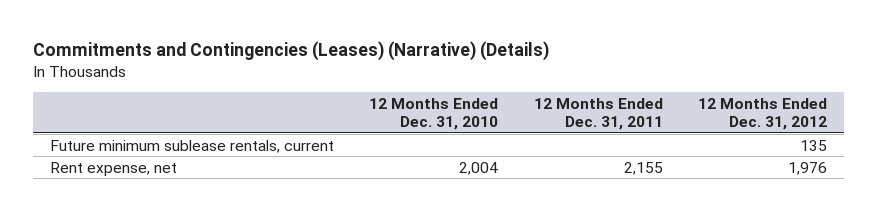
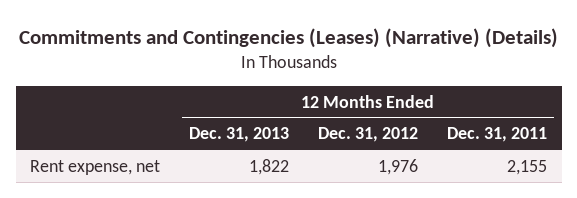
[369,97,499,131] 12 Months Ended Dec. 31, 2010 -> none
none -> [189,127,290,143] Dec. 31, 2013
[50,139,335,153] Future minimum sublease rentals, current -> none

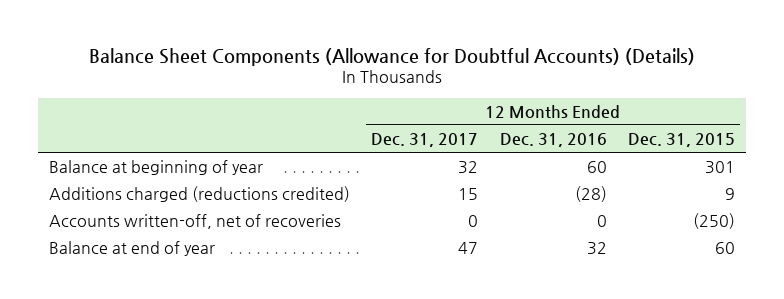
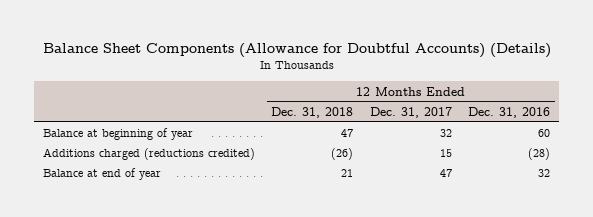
[628,132,736,147] Dec. 31, 2015 -> none
none -> [271,106,354,118] Dec. 31, 2018
[48,213,341,229] Accounts written-off, net of recoveries -> none

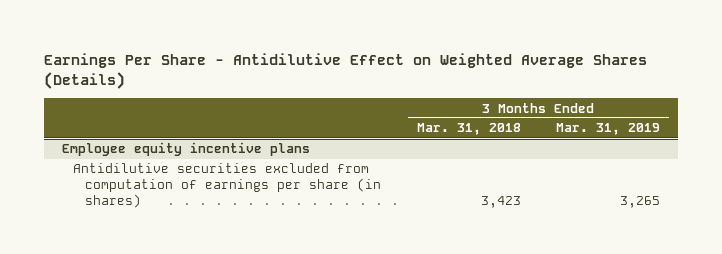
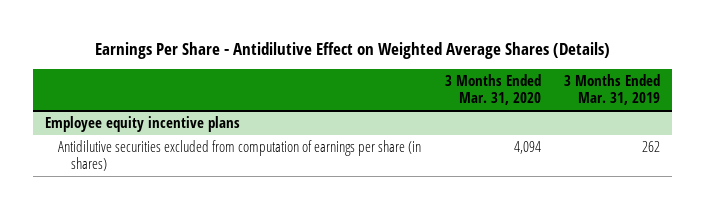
[416,123,521,136] Mar. 31, 2018 -> none
none -> [444,74,541,106] 3 Months Ended Mar. 31, 2020
[620,195,661,208] 3,265 -> [642,140,661,152] 262

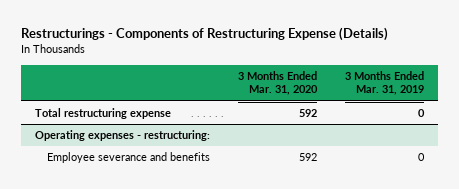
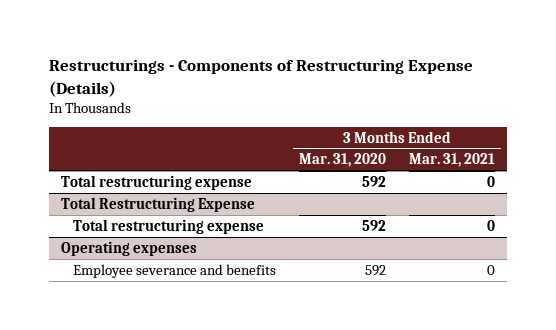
[345,70,425,96] 3 Months Ended Mar. 31, 2019 -> none
none -> [409,153,496,168] Mar. 31, 2021
none -> [60,196,255,212] Total Restructuring Expense
none -> [73,218,265,234] Total restructuring expense
[35,130,211,142] Operating expenses - restructuring: -> [60,240,197,256] Operating expenses

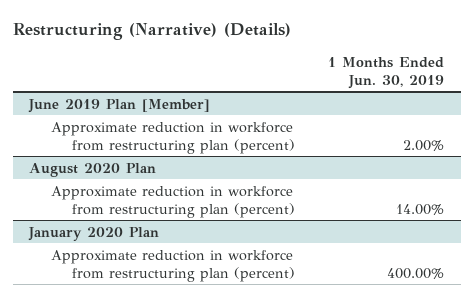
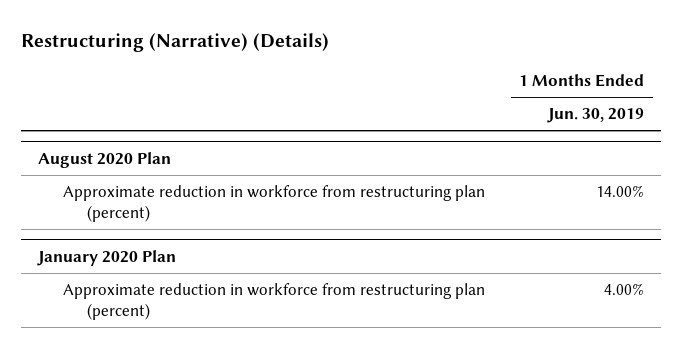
[28,98,211,113] June 2019 Plan [Member] -> none
[50,121,296,154] Approximate reduction in workforce from restructuring plan (percent) -> none
[387,267,445,279] 400.00% -> [604,283,645,296] 4.00%

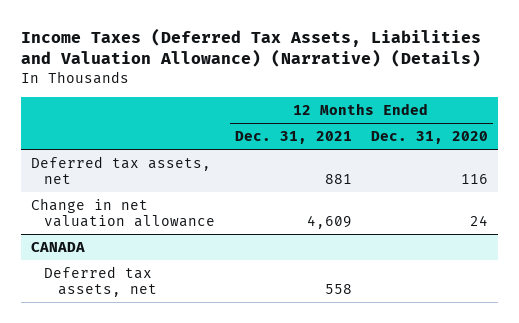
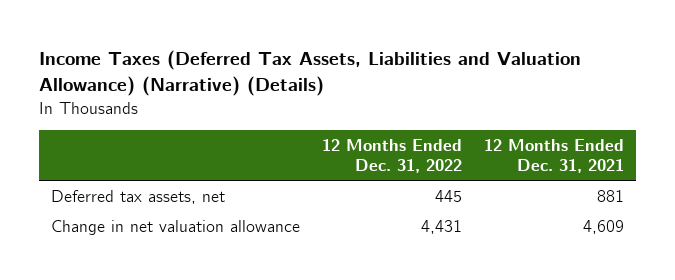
[371,131,489,145] Dec. 31, 2020 -> none
none -> [321,139,462,173] 12 Months Ended Dec. 31, 2022
[30,242,85,253] CANADA -> none
[44,266,158,298] Deferred tax assets, net -> none

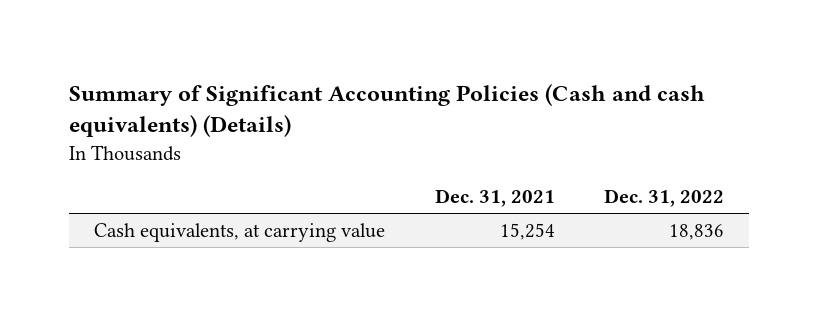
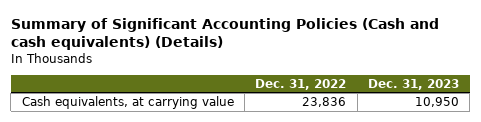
[434,189,555,208] Dec. 31, 2021 -> none
none -> [368,78,460,90] Dec. 31, 2023
[669,223,725,240] 18,836 -> [302,97,347,108] 23,836

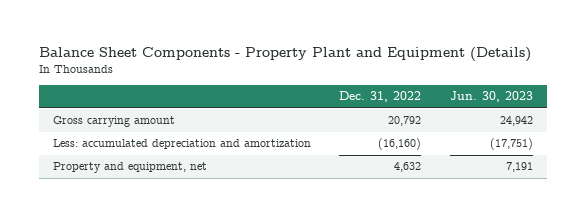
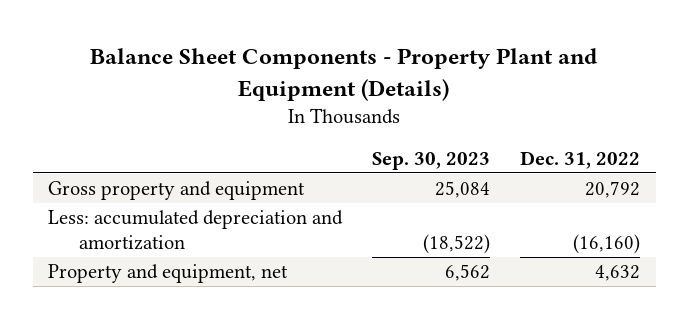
[449,91,533,103] Jun. 30, 2023 -> none
none -> [372,151,491,170] Sep. 30, 2023
[53,116,176,128] Gross carrying amount -> [47,181,305,201] Gross property and equipment

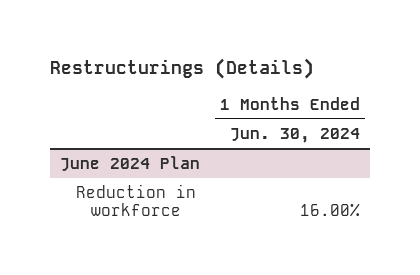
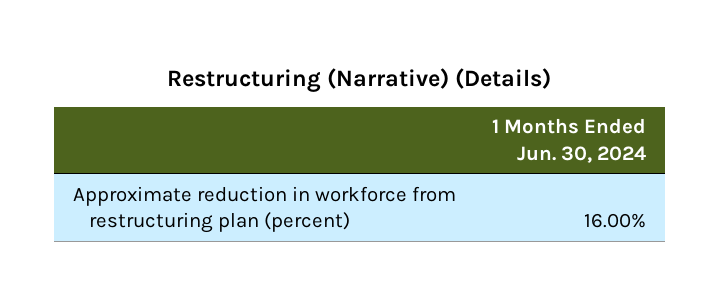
[49,57,314,79] Restructurings (Details) -> [167,67,552,92] Restructuring (Narrative) (Details)
[59,156,200,172] June 2024 Plan -> none
[75,184,196,217] Reduction in workforce -> [72,185,456,234] Approximate reduction in workforce from restructuring plan (percent)

